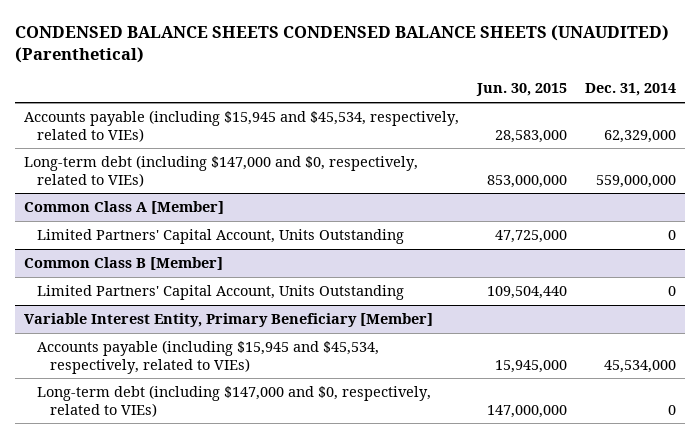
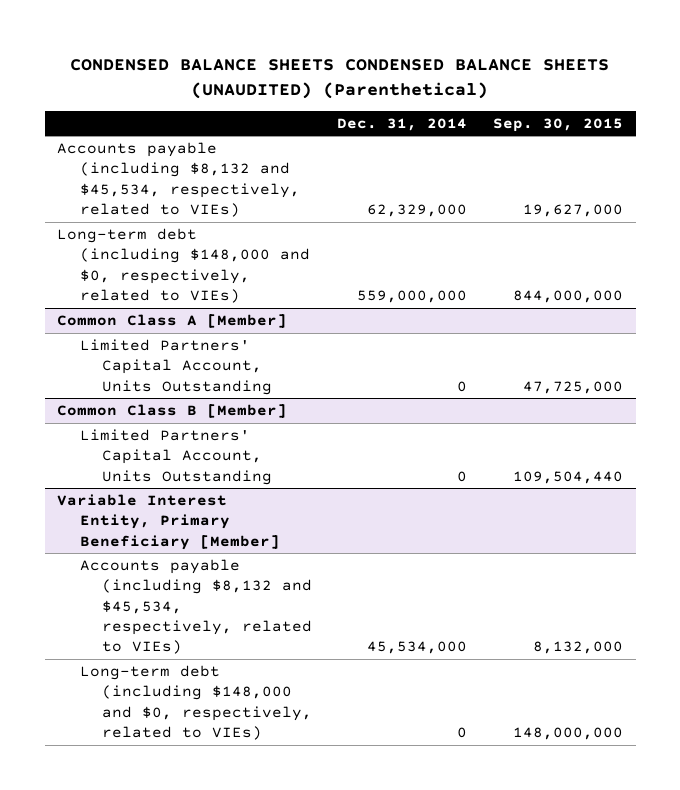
[476,83,568,97] Jun. 30, 2015 -> none
none -> [492,117,623,132] Sep. 30, 2015
[24,110,460,142] Accounts payable (including $15,945 and $45,534, respectively, related to VIEs) -> [57,142,300,218] Accounts payable (including $8,132 and $45,534, respectively, related to VIEs)
[24,155,419,187] Long-term debt (including $147,000 and $0, respectively, related to VIEs) -> [57,228,310,304] Long-term debt (including $148,000 and $0, respectively, related to VIEs)
[36,340,379,374] Accounts payable (including $15,945 and $45,534, respectively, related to VIEs) -> [79,559,312,655] Accounts payable (including $8,132 and $45,534, respectively, related to VIEs)
[36,385,431,417] Long-term debt (including $147,000 and $0, respectively, related to VIEs) -> [79,665,312,741] Long-term debt (including $148,000 and $0, respectively, related to VIEs)

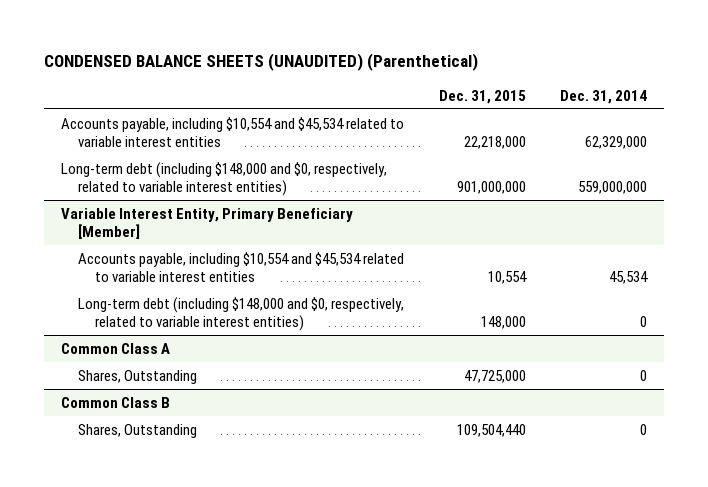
[70,58,610,99] CONDENSED BALANCE SHEETS CONDENSED BALANCE SHEETS (UNAUDITED) (Parenthetical) -> [44,53,479,72] CONDENSED BALANCE SHEETS (UNAUDITED) (Parenthetical)
[492,117,623,132] Sep. 30, 2015 -> none
none -> [438,89,526,104] Dec. 31, 2015
[57,314,288,329] Common Class A [Member] -> none
[79,339,272,395] Limited Partners' Capital Account, Units Outstanding -> none
[57,404,288,419] Common Class B [Member] -> none
[79,429,272,485] Limited Partners' Capital Account, Units Outstanding -> none
[57,142,300,218] Accounts payable (including $8,132 and $45,534, respectively, related to VIEs) -> [61,116,405,147] Accounts payable, including $10,554 and $45,534 related to variable interest entities
[57,228,310,304] Long-term debt (including $148,000 and $0, respectively, related to VIEs) -> [61,161,388,196] Long-term debt (including $148,000 and $0, respectively, related to variable interest entities)
[79,559,312,655] Accounts payable (including $8,132 and $45,534, respectively, related to VIEs) -> [78,251,405,282] Accounts payable, including $10,554 and $45,534 related to variable interest entities
[367,641,468,655] 45,534,000 -> [609,270,649,284] 45,534
[79,665,312,741] Long-term debt (including $148,000 and $0, respectively, related to VIEs) -> [78,296,405,331] Long-term debt (including $148,000 and $0, respectively, related to variable interest entities)
none -> [61,342,171,354] Common Class A
none -> [78,369,198,384] Shares, Outstanding
none -> [61,396,171,408] Common Class B
none -> [78,423,198,438] Shares, Outstanding

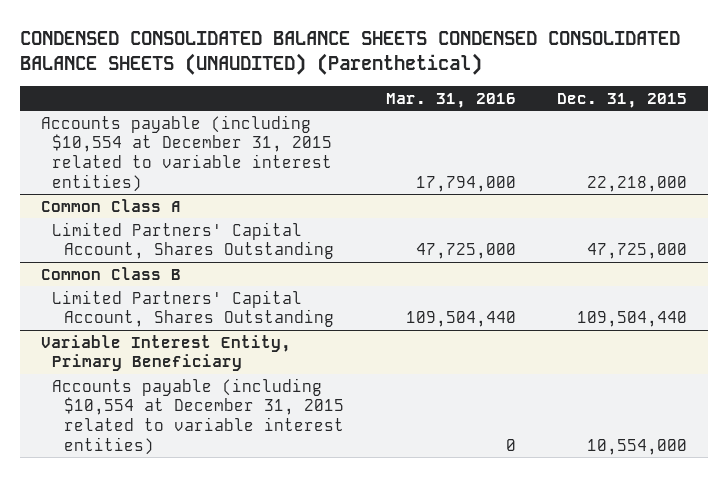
[44,53,479,72] CONDENSED BALANCE SHEETS (UNAUDITED) (Parenthetical) -> [19,30,680,75] CONDENSED CONSOLIDATED BALANCE SHEETS CONDENSED CONSOLIDATED BALANCE SHEETS (UNAUDITED) (Parenthetical)
[560,89,648,104] Dec. 31, 2014 -> none
none -> [385,92,516,108] Mar. 31, 2016
[61,161,388,196] Long-term debt (including $148,000 and $0, respectively, related to variable interest entities) -> none
[61,207,354,239] Variable Interest Entity, Primary Beneficiary [Member] -> none
[78,251,405,282] Accounts payable, including $10,554 and $45,534 related to variable interest entities -> none
[78,296,405,331] Long-term debt (including $148,000 and $0, respectively, related to variable interest entities) -> none
[61,116,405,147] Accounts payable, including $10,554 and $45,534 related to variable interest entities -> [40,114,333,193] Accounts payable (including $10,554 at December 31, 2015 related to variable interest entities)
[78,369,198,384] Shares, Outstanding -> [52,221,335,260] Limited Partners' Capital Account, Shares Outstanding
[78,423,198,438] Shares, Outstanding -> [52,289,335,328] Limited Partners' Capital Account, Shares Outstanding
none -> [40,334,291,372] Variable Interest Entity, Primary Beneficiary
none -> [52,377,345,456] Accounts payable (including $10,554 at December 31, 2015 related to variable interest entities)

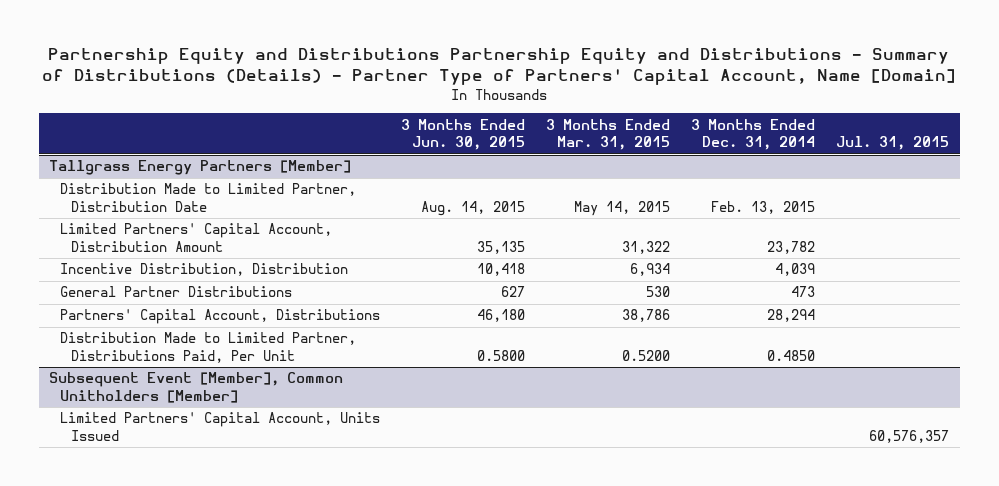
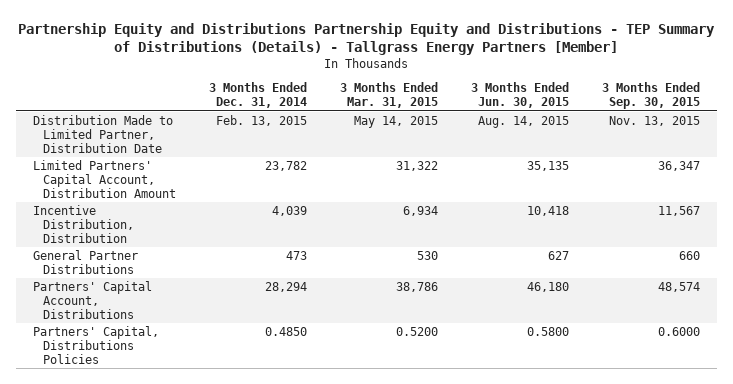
[42,48,957,86] Partnership Equity and Distributions Partnership Equity and Distributions - Summary of Distributions (Details) - Partner Type of Partners' Capital Account, Name [Domain] -> [18,23,716,56] Partnership Equity and Distributions Partnership Equity and Distributions - TEP Summary of Distributions (Details) - Tallgrass Energy Partners [Member]
[836,136,950,151] Jul. 31, 2015 -> none
none -> [602,82,701,110] 3 Months Ended Sep. 30, 2015
[49,160,352,176] Tallgrass Energy Partners [Member] -> none
[49,372,344,404] Subsequent Event [Member], Common Unitholders [Member] -> none
[60,412,381,442] Limited Partners' Capital Account, Units Issued -> none
[60,332,357,364] Distribution Made to Limited Partner, Distributions Paid, Per Unit -> [32,325,159,364] Partners' Capital, Distributions Policies

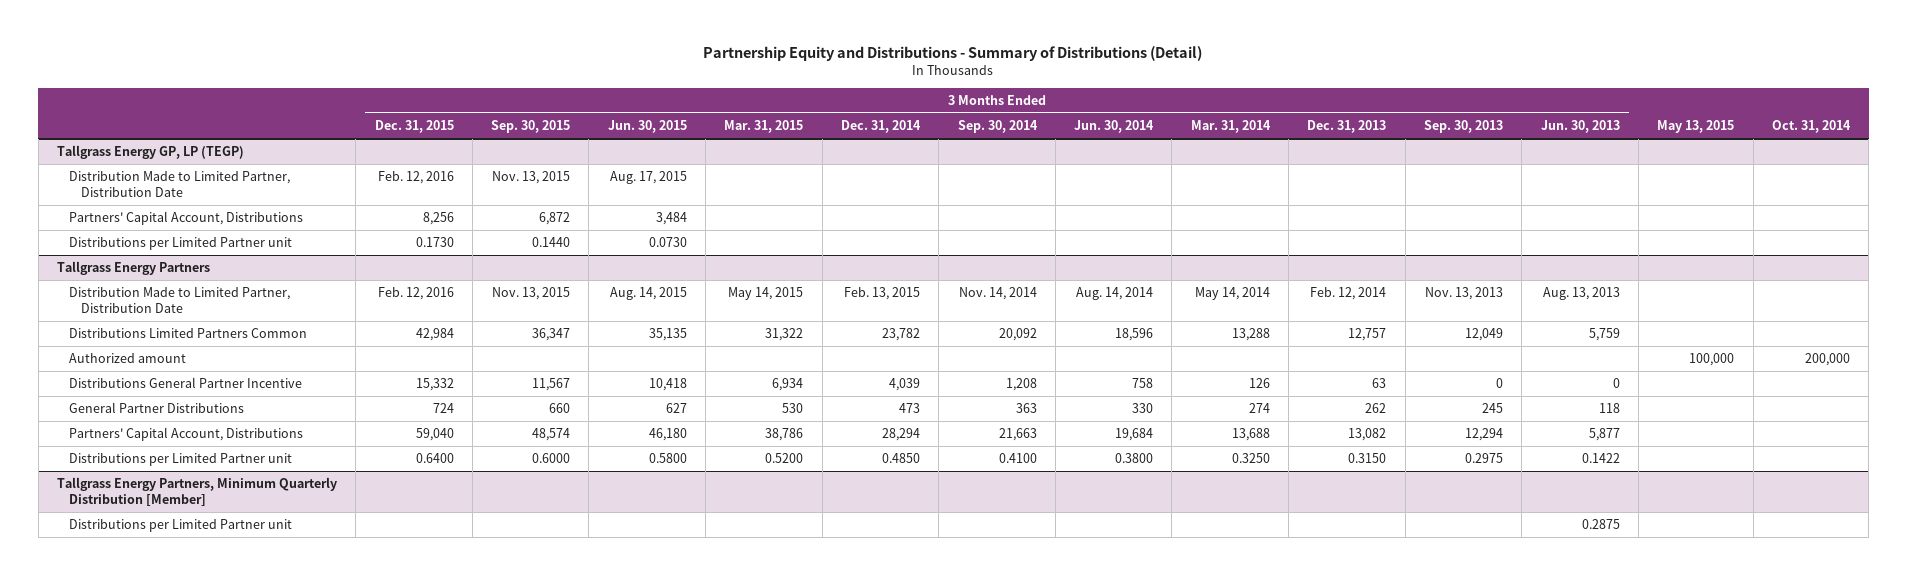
[18,23,716,56] Partnership Equity and Distributions Partnership Equity and Distributions - TEP Summary of Distributions (Details) - Tallgrass Energy Partners [Member] -> [703,45,1203,61] Partnership Equity and Distributions - Summary of Distributions (Detail)
none -> [374,120,454,134] Dec. 31, 2015
none -> [957,120,1038,134] Sep. 30, 2014
none -> [1074,120,1155,134] Jun. 30, 2014
none -> [1190,120,1271,134] Mar. 31, 2014
none -> [1307,120,1387,134] Dec. 31, 2013
none -> [1424,120,1504,134] Sep. 30, 2013
none -> [1540,120,1620,134] Jun. 30, 2013
none -> [1657,120,1735,134] May 13, 2015
none -> [1771,120,1851,134] Oct. 31, 2014
none -> [56,145,244,160] Tallgrass Energy GP, LP (TEGP)
none -> [68,171,290,198] Distribution Made to Limited Partner, Distribution Date
none -> [68,211,303,226] Partners' Capital Account, Distributions
none -> [68,237,292,251] Distributions per Limited Partner unit
none -> [56,261,210,276] Tallgrass Energy Partners
[32,159,176,198] Limited Partners' Capital Account, Distribution Amount -> [68,328,307,339] Distributions Limited Partners Common
none -> [68,353,186,364] Authorized amount
[32,204,134,243] Incentive Distribution, Distribution -> [68,377,302,389] Distributions General Partner Incentive
[32,325,159,364] Partners' Capital, Distributions Policies -> [68,453,292,467] Distributions per Limited Partner unit
none -> [56,477,337,507] Tallgrass Energy Partners, Minimum Quarterly Distribution [Member]
none -> [68,519,292,533] Distributions per Limited Partner unit

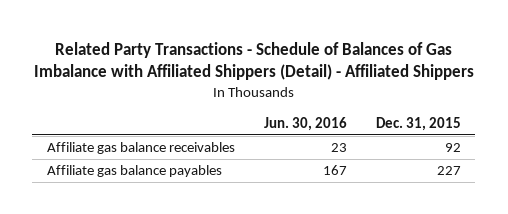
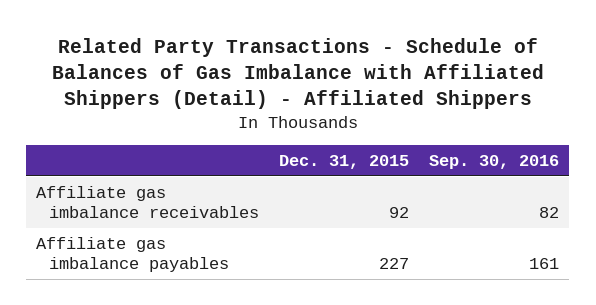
[263,117,347,132] Jun. 30, 2016 -> none
none -> [429,155,560,170] Sep. 30, 2016
[46,142,235,155] Affiliate gas balance receivables -> [36,185,259,219] Affiliate gas imbalance receivables
[46,165,222,178] Affiliate gas balance payables -> [36,236,229,273] Affiliate gas imbalance payables

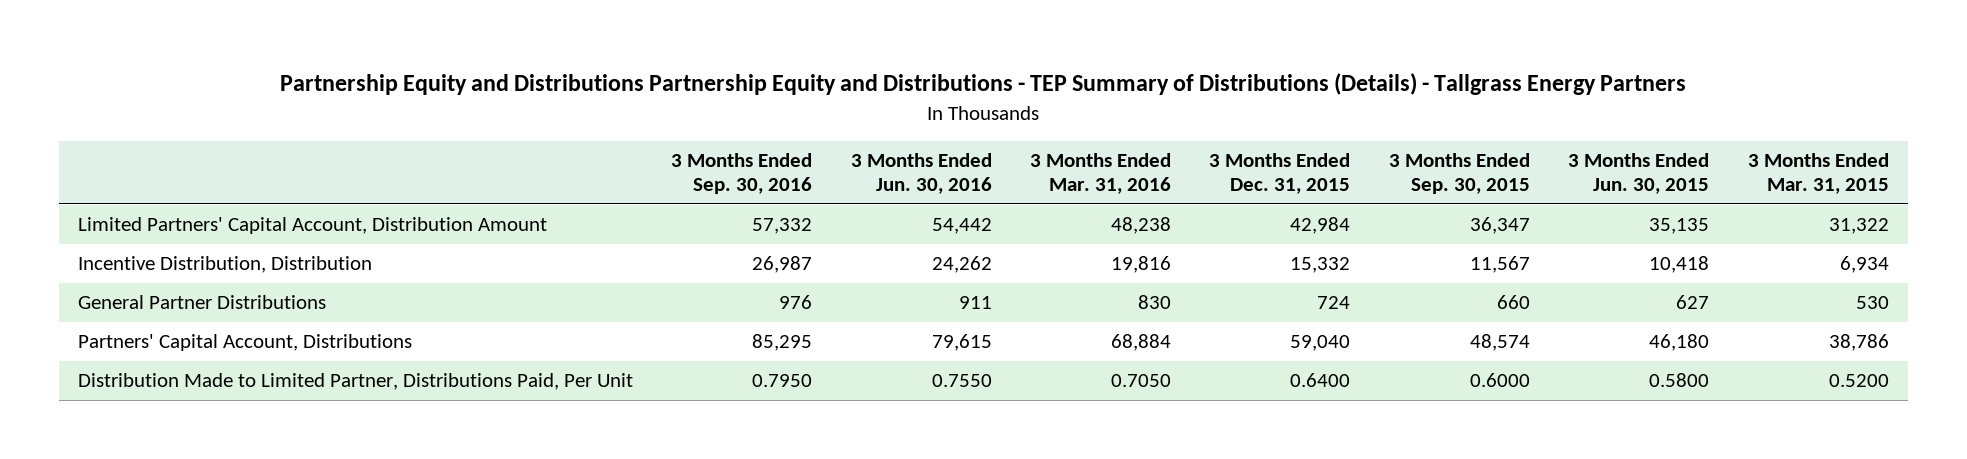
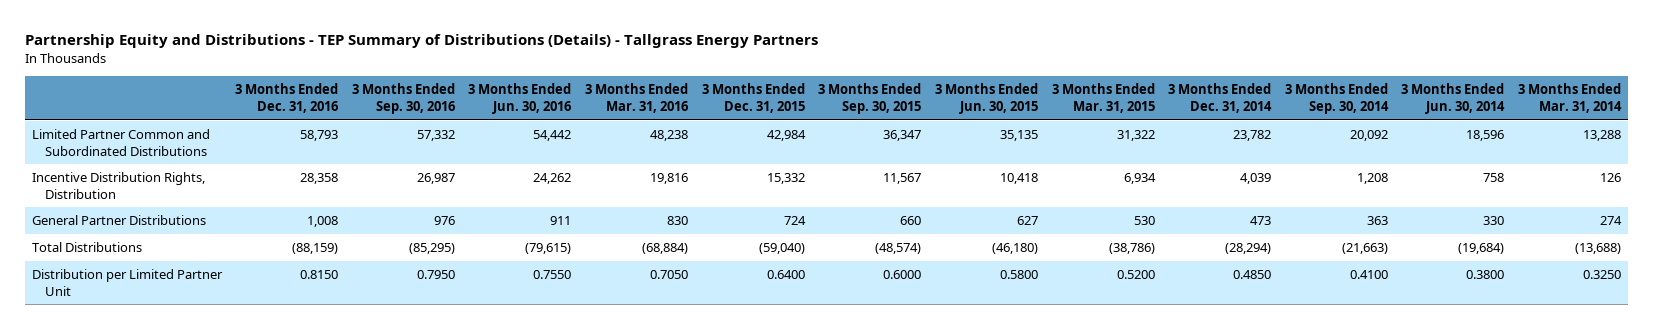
[280,73,1687,96] Partnership Equity and Distributions Partnership Equity and Distributions - TEP Summary of Distributions (Details) - Tallgrass Energy Partners -> [24,34,818,49] Partnership Equity and Distributions - TEP Summary of Distributions (Details) - Tallgrass Energy Partners
none -> [235,83,339,113] 3 Months Ended Dec. 31, 2016
none -> [1168,83,1273,113] 3 Months Ended Dec. 31, 2014
none -> [1284,83,1389,114] 3 Months Ended Sep. 30, 2014
none -> [1401,83,1506,114] 3 Months Ended Jun. 30, 2014
none -> [1517,83,1622,113] 3 Months Ended Mar. 31, 2014
[78,217,548,235] Limited Partners' Capital Account, Distribution Amount -> [31,129,210,156] Limited Partner Common and Subordinated Distributions
[78,256,373,274] Incentive Distribution, Distribution -> [31,172,205,199] Incentive Distribution Rights, Distribution
[78,334,413,352] Partners' Capital Account, Distributions -> [31,242,142,253] Total Distributions
[752,334,813,352] 85,295 -> [408,243,455,255] (85,295)
[931,334,992,352] 79,615 -> [525,243,572,255] (79,615)
[1111,334,1172,352] 68,884 -> [642,243,689,255] (68,884)
[1290,335,1351,352] 59,040 -> [758,243,805,255] (59,040)
[1469,334,1530,352] 48,574 -> [875,243,922,255] (48,574)
[1649,334,1710,352] 46,180 -> [991,243,1038,255] (46,180)
[1828,334,1889,352] 38,786 -> [1108,243,1155,255] (38,786)
[78,373,634,391] Distribution Made to Limited Partner, Distributions Paid, Per Unit -> [31,269,223,296] Distribution per Limited Partner Unit

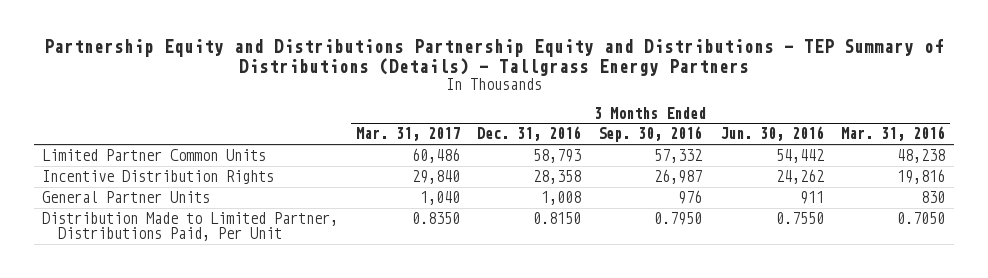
[24,34,818,49] Partnership Equity and Distributions - TEP Summary of Distributions (Details) - Tallgrass Energy Partners -> [43,39,944,76] Partnership Equity and Distributions Partnership Equity and Distributions - TEP Summary of Distributions (Details) - Tallgrass Energy Partners
[701,83,805,113] 3 Months Ended Dec. 31, 2015 -> none
[818,83,922,114] 3 Months Ended Sep. 30, 2015 -> none
[934,83,1038,114] 3 Months Ended Jun. 30, 2015 -> none
[1051,83,1155,113] 3 Months Ended Mar. 31, 2015 -> none
[1168,83,1273,113] 3 Months Ended Dec. 31, 2014 -> none
[1284,83,1389,114] 3 Months Ended Sep. 30, 2014 -> none
[1401,83,1506,114] 3 Months Ended Jun. 30, 2014 -> none
[1517,83,1622,113] 3 Months Ended Mar. 31, 2014 -> none
none -> [355,127,460,142] Mar. 31, 2017
[31,242,142,253] Total Distributions -> none
[31,129,210,156] Limited Partner Common and Subordinated Distributions -> [42,149,267,162] Limited Partner Common Units
[31,172,205,199] Incentive Distribution Rights, Distribution -> [42,170,275,185] Incentive Distribution Rights
[31,215,206,226] General Partner Distributions -> [42,191,211,204] General Partner Units
[31,269,223,296] Distribution per Limited Partner Unit -> [42,212,339,242] Distribution Made to Limited Partner, Distributions Paid, Per Unit

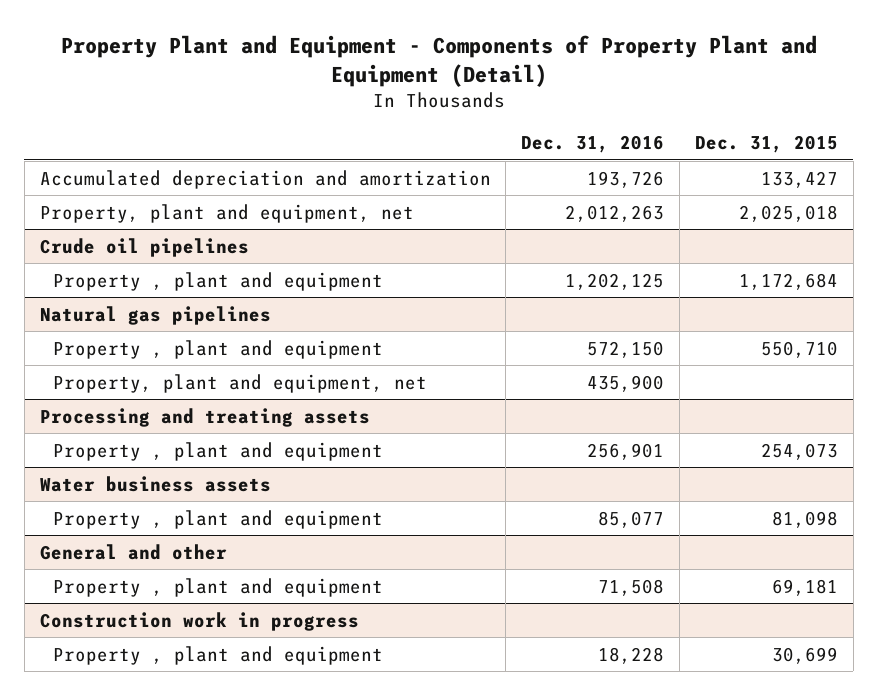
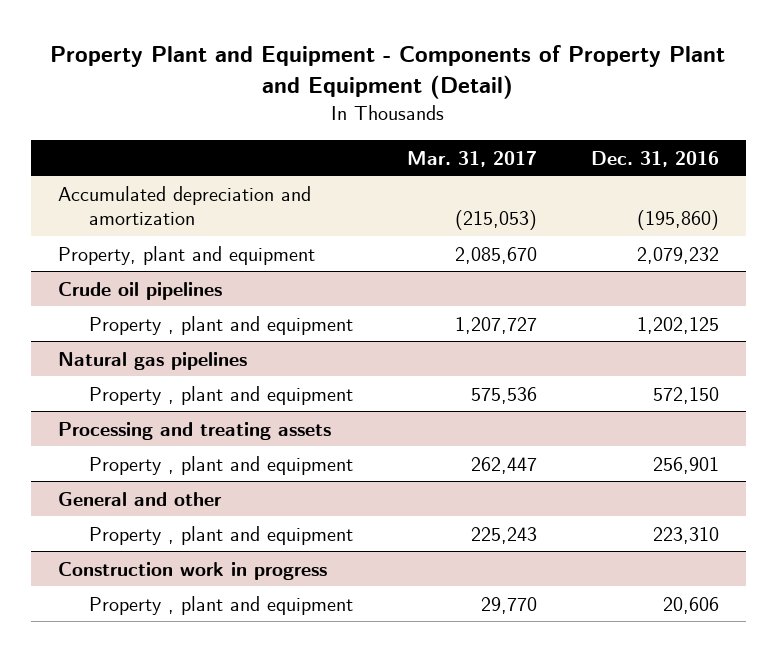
[695,135,839,154] Dec. 31, 2015 -> none
none -> [406,150,537,167] Mar. 31, 2017
[587,170,665,188] 193,726 -> [636,210,719,231] (195,860)
[39,203,414,223] Property, plant and equipment, net -> [57,245,315,265] Property, plant and equipment
[565,204,665,222] 2,012,263 -> [636,246,719,264] 2,079,232
[52,373,427,393] Property, plant and equipment, net -> none
[39,475,271,492] Water business assets -> none
[52,509,383,529] Property , plant and equipment -> none
[598,578,665,596] 71,508 -> [652,526,719,544] 223,310
[598,646,665,664] 18,228 -> [662,596,719,614] 20,606

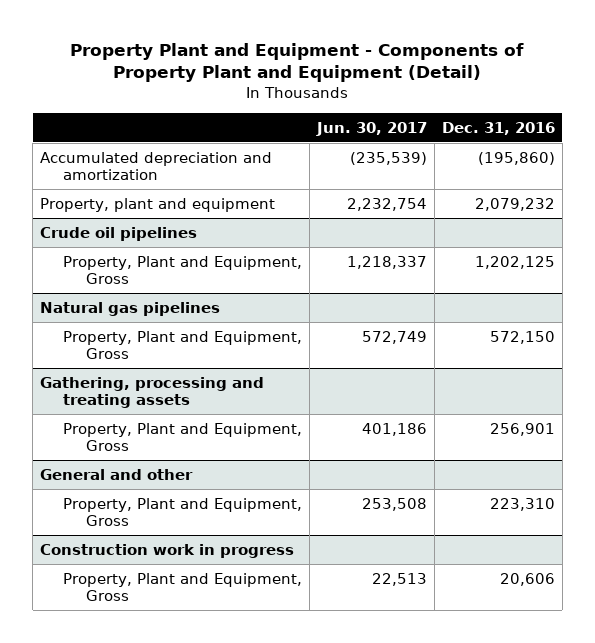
[406,150,537,167] Mar. 31, 2017 -> none
none -> [315,121,427,136] Jun. 30, 2017
[89,315,354,335] Property , plant and equipment -> [63,255,303,285] Property, Plant and Equipment, Gross
[89,385,354,405] Property , plant and equipment -> [63,330,303,360] Property, Plant and Equipment, Gross
[57,421,331,440] Processing and treating assets -> [40,376,265,409] Gathering, processing and treating assets
[89,455,354,475] Property , plant and equipment -> [63,422,303,452] Property, Plant and Equipment, Gross
[89,525,354,545] Property , plant and equipment -> [63,497,303,527] Property, Plant and Equipment, Gross
[89,595,354,615] Property , plant and equipment -> [63,572,303,602] Property, Plant and Equipment, Gross

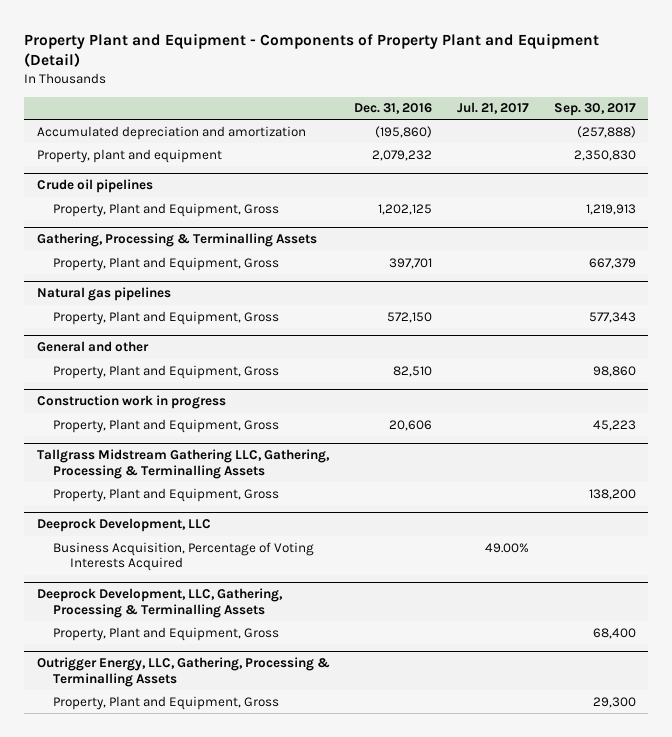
[315,121,427,136] Jun. 30, 2017 -> none
none -> [457,102,530,115] Jul. 21, 2017
none -> [553,103,636,117] Sep. 30, 2017
none -> [36,233,317,248] Gathering, Processing & Terminalling Assets
none -> [53,256,280,271] Property, Plant and Equipment, Gross
[40,376,265,409] Gathering, processing and treating assets -> none
[63,422,303,452] Property, Plant and Equipment, Gross -> none
[489,497,555,511] 223,310 -> [393,365,433,377] 82,510
none -> [36,449,330,480] Tallgrass Midstream Gathering LLC, Gathering, Processing & Terminalling Assets
none -> [53,487,280,502] Property, Plant and Equipment, Gross
none -> [36,518,211,533] Deeprock Development, LLC
none -> [53,541,315,572] Business Acquisition, Percentage of Voting Interests Acquired
none -> [36,588,283,619] Deeprock Development, LLC, Gathering, Processing & Terminalling Assets
none -> [53,626,280,641] Property, Plant and Equipment, Gross
none -> [36,657,330,688] Outrigger Energy, LLC, Gathering, Processing & Terminalling Assets
none -> [53,695,280,710] Property, Plant and Equipment, Gross

